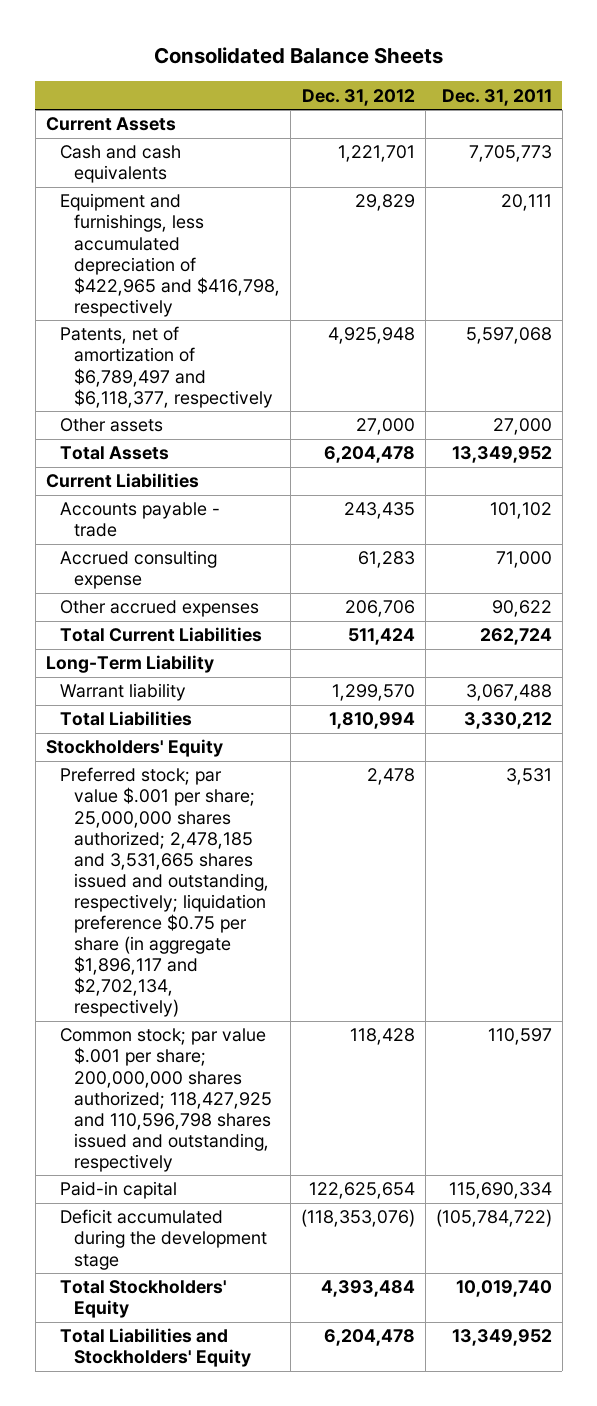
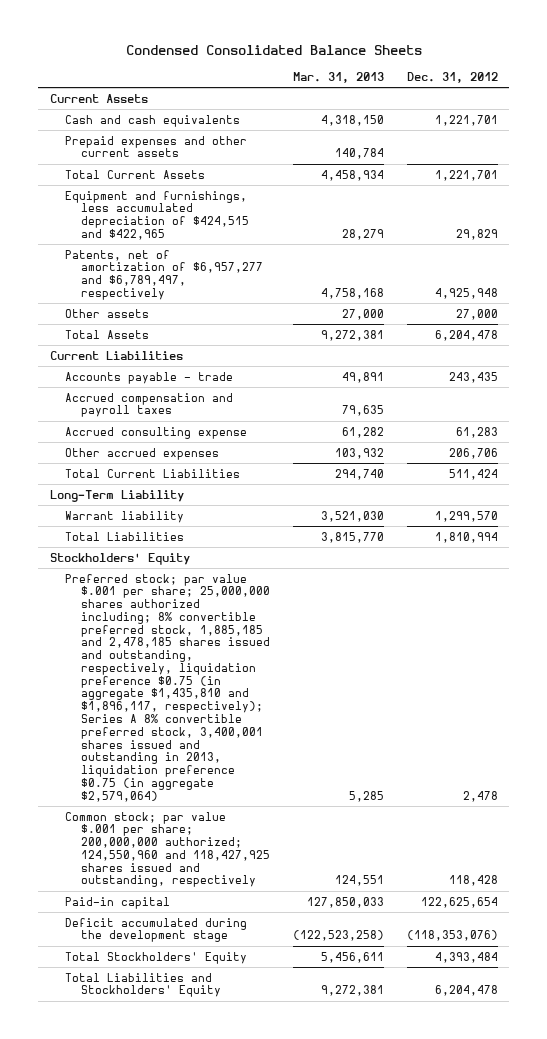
[153,47,443,65] Consolidated Balance Sheets -> [125,45,422,56] Condensed Consolidated Balance Sheets
[441,88,552,106] Dec. 31, 2011 -> none
none -> [292,72,384,84] Mar. 31, 2013
none -> [65,135,248,158] Prepaid expenses and other current assets
none -> [65,169,206,179] Total Current Assets
[59,193,281,317] Equipment and furnishings, less accumulated depreciation of $422,965 and $416,798, respectively -> [65,190,249,240] Equipment and furnishings, less accumulated depreciation of $424,515 and $422,965
[59,326,274,408] Patents, net of amortization of $6,789,497 and $6,118,377, respectively -> [65,249,263,300] Patents, net of amortization of $6,957,277 and $6,789,497, respectively
none -> [65,392,234,418] Accrued compensation and payroll taxes
[59,767,270,1017] Preferred stock; par value $.001 per share; 25,000,000 shares authorized; 2,478,185 and 3,531,665 shares issued and outstanding, respectively; liquidation preference $0.75 per share (in aggregate $1,896,117 and $2,702,134, respectively) -> [65,573,270,802] Preferred stock; par value $.001 per share; 25,000,000 shares authorized including; 8% convertible preferred stock, 1,885,185 and 2,478,185 shares issued and outstanding, respectively, liquidation preference $0.75 (in aggregate $1,435,810 and $1,896,117, respectively); Series A 8% convertible preferred stock, 3,400,001 shares issued and outstanding in 2013, liquidation preference $0.75 (in aggregate $2,579,064)
[59,1028,273,1172] Common stock; par value $.001 per share; 200,000,000 shares authorized; 118,427,925 and 110,596,798 shares issued and outstanding, respectively -> [65,811,270,888] Common stock; par value $.001 per share; 200,000,000 authorized; 124,550,960 and 118,427,925 shares issued and outstanding, respectively

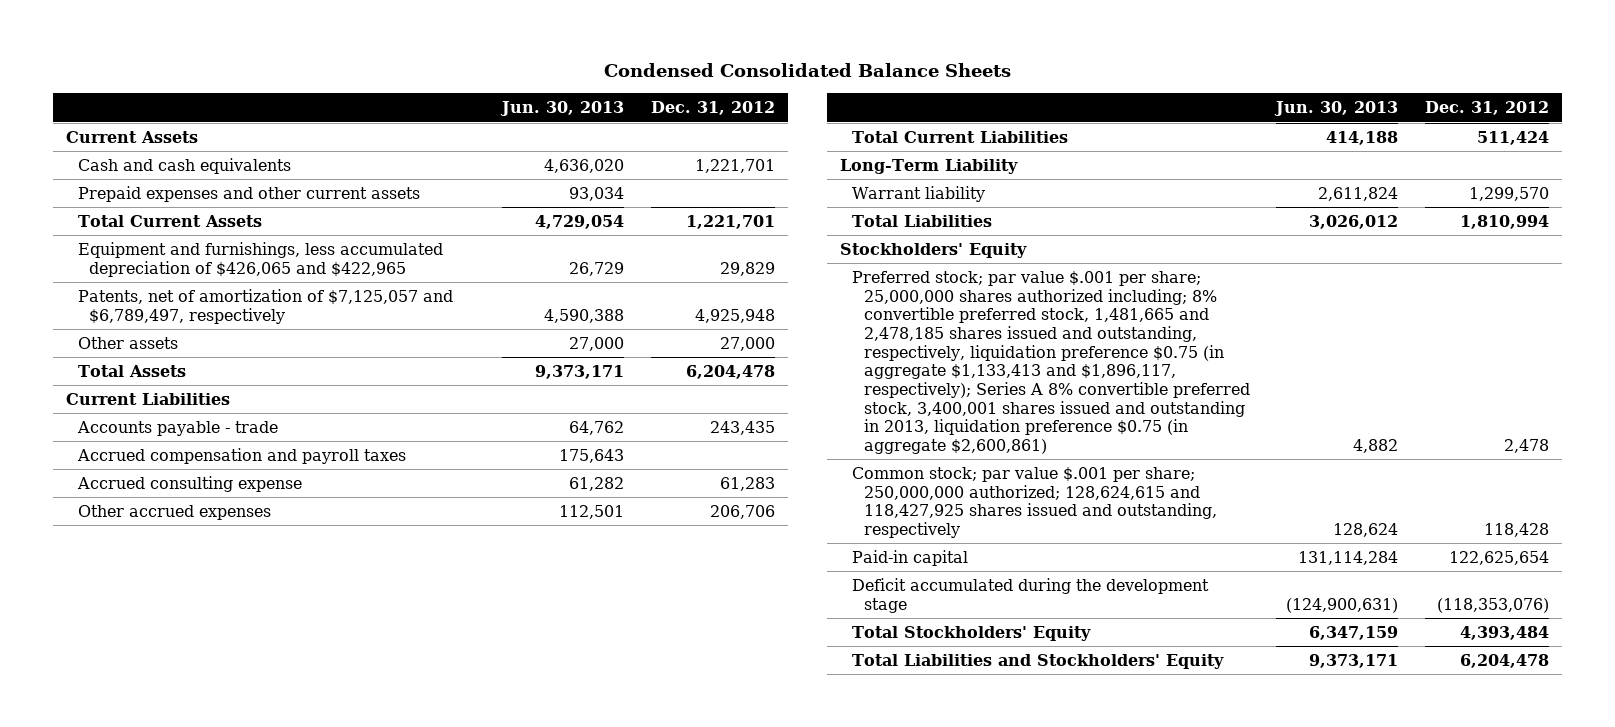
[292,72,384,84] Mar. 31, 2013 -> none
none -> [499,101,624,117] Jun. 30, 2013
[65,190,249,240] Equipment and furnishings, less accumulated depreciation of $424,515 and $422,965 -> [77,241,443,277] Equipment and furnishings, less accumulated depreciation of $426,065 and $422,965
[65,249,263,300] Patents, net of amortization of $6,957,277 and $6,789,497, respectively -> [77,288,453,324] Patents, net of amortization of $7,125,057 and $6,789,497, respectively
[65,573,270,802] Preferred stock; par value $.001 per share; 25,000,000 shares authorized including; 8% convertible preferred stock, 1,885,185 and 2,478,185 shares issued and outstanding, respectively, liquidation preference $0.75 (in aggregate $1,435,810 and $1,896,117, respectively); Series A 8% convertible preferred stock, 3,400,001 shares issued and outstanding in 2013, liquidation preference $0.75 (in aggregate $2,579,064) -> [852,270,1250,454] Preferred stock; par value $.001 per share; 25,000,000 shares authorized including; 8% convertible preferred stock, 1,481,665 and 2,478,185 shares issued and outstanding, respectively, liquidation preference $0.75 (in aggregate $1,133,413 and $1,896,117, respectively); Series A 8% convertible preferred stock, 3,400,001 shares issued and outstanding in 2013, liquidation preference $0.75 (in aggregate $2,600,861)
[65,811,270,888] Common stock; par value $.001 per share; 200,000,000 authorized; 124,550,960 and 118,427,925 shares issued and outstanding, respectively -> [852,466,1217,538] Common stock; par value $.001 per share; 250,000,000 authorized; 128,624,615 and 118,427,925 shares issued and outstanding, respectively

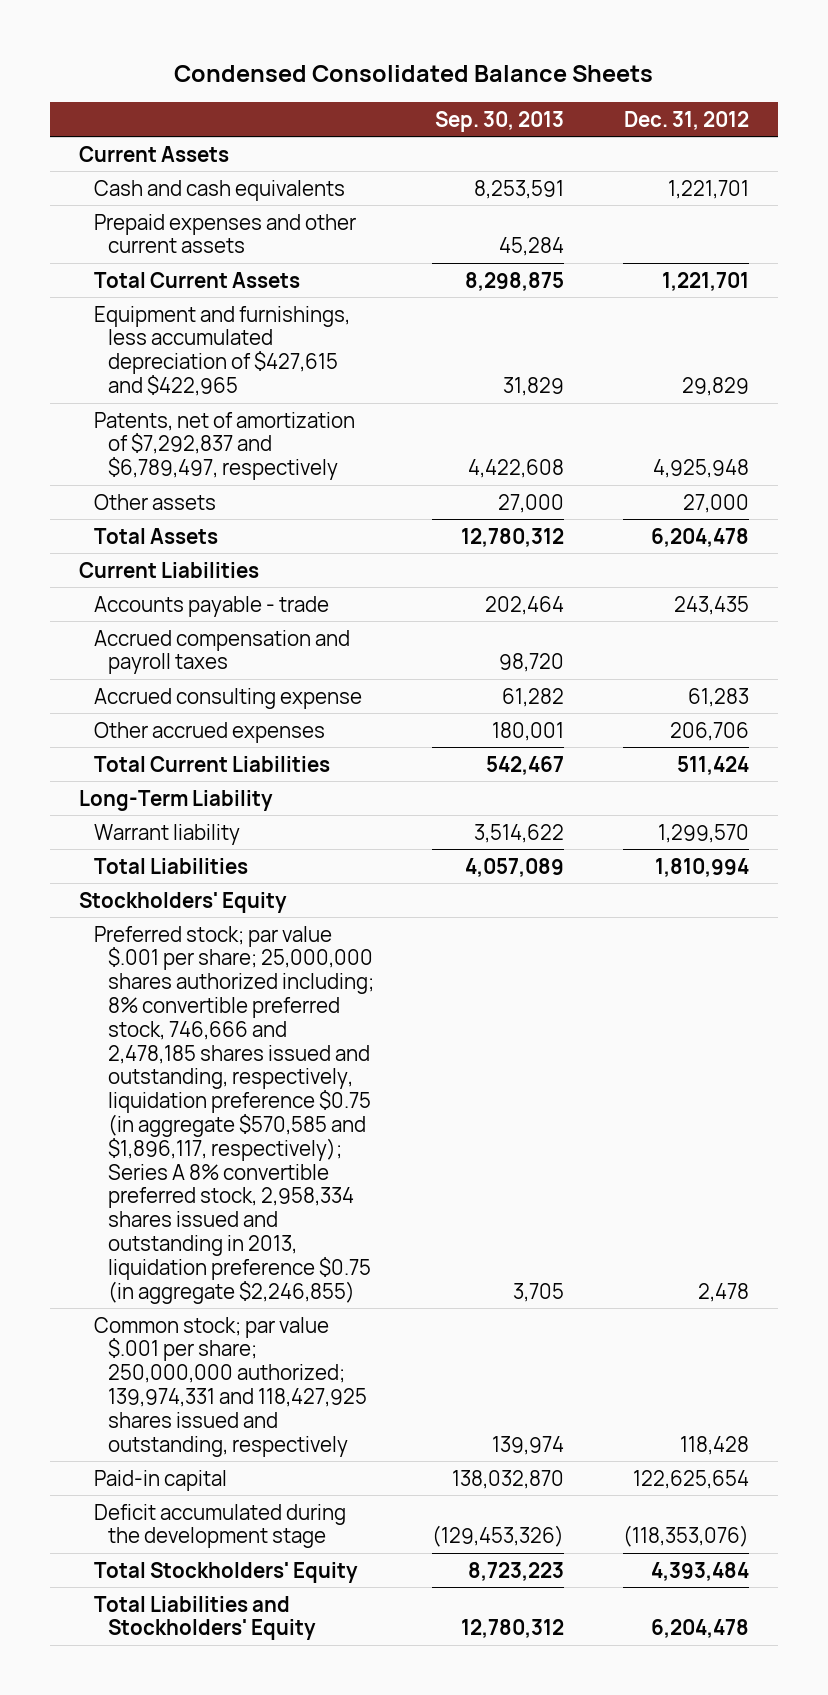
[499,101,624,117] Jun. 30, 2013 -> none
none -> [435,110,565,132] Sep. 30, 2013
[77,241,443,277] Equipment and furnishings, less accumulated depreciation of $426,065 and $422,965 -> [93,305,350,396] Equipment and furnishings, less accumulated depreciation of $427,615 and $422,965
[77,288,453,324] Patents, net of amortization of $7,125,057 and $6,789,497, respectively -> [93,411,355,481] Patents, net of amortization of $7,292,837 and $6,789,497, respectively
[852,270,1250,454] Preferred stock; par value $.001 per share; 25,000,000 shares authorized including; 8% convertible preferred stock, 1,481,665 and 2,478,185 shares issued and outstanding, respectively, liquidation preference $0.75 (in aggregate $1,133,413 and $1,896,117, respectively); Series A 8% convertible preferred stock, 3,400,001 shares issued and outstanding in 2013, liquidation preference $0.75 (in aggregate $2,600,861) -> [93,925,375,1304] Preferred stock; par value $.001 per share; 25,000,000 shares authorized including; 8% convertible preferred stock, 746,666 and 2,478,185 shares issued and outstanding, respectively, liquidation preference $0.75 (in aggregate $570,585 and $1,896,117, respectively); Series A 8% convertible preferred stock, 2,958,334 shares issued and outstanding in 2013, liquidation preference $0.75 (in aggregate $2,246,855)
[852,466,1217,538] Common stock; par value $.001 per share; 250,000,000 authorized; 128,624,615 and 118,427,925 shares issued and outstanding, respectively -> [93,1316,368,1457] Common stock; par value $.001 per share; 250,000,000 authorized; 139,974,331 and 118,427,925 shares issued and outstanding, respectively

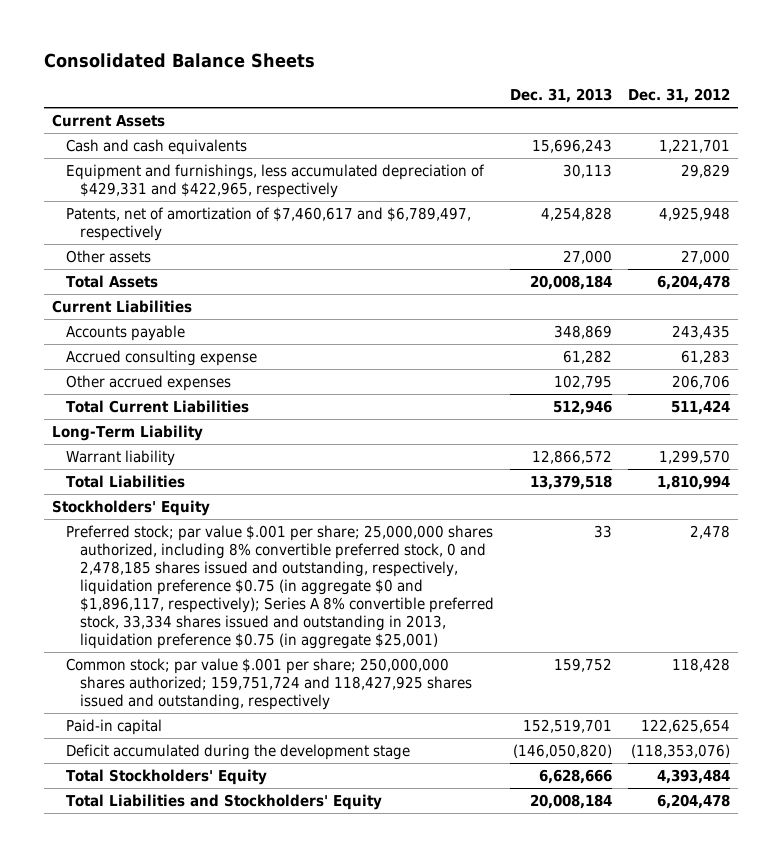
[173,64,653,82] Condensed Consolidated Balance Sheets -> [43,53,315,69] Consolidated Balance Sheets
[435,110,565,132] Sep. 30, 2013 -> none
none -> [510,88,613,104] Dec. 31, 2013
[93,213,356,254] Prepaid expenses and other current assets -> none
[93,271,300,288] Total Current Assets -> none
[93,305,350,396] Equipment and furnishings, less accumulated depreciation of $427,615 and $422,965 -> [66,164,486,199] Equipment and furnishings, less accumulated depreciation of $429,331 and $422,965, respectively
[93,411,355,481] Patents, net of amortization of $7,292,837 and $6,789,497, respectively -> [66,207,472,242] Patents, net of amortization of $7,460,617 and $6,789,497, respectively
[93,629,350,675] Accrued compensation and payroll taxes -> none
[93,595,329,617] Accounts payable - trade -> [66,325,186,342] Accounts payable
[93,925,375,1304] Preferred stock; par value $.001 per share; 25,000,000 shares authorized including; 8% convertible preferred stock, 746,666 and 2,478,185 shares issued and outstanding, respectively, liquidation preference $0.75 (in aggregate $570,585 and $1,896,117, respectively); Series A 8% convertible preferred stock, 2,958,334 shares issued and outstanding in 2013, liquidation preference $0.75 (in aggregate $2,246,855) -> [66,525,495,649] Preferred stock; par value $.001 per share; 25,000,000 shares authorized, including 8% convertible preferred stock, 0 and 2,478,185 shares issued and outstanding, respectively, liquidation preference $0.75 (in aggregate $0 and $1,896,117, respectively); Series A 8% convertible preferred stock, 33,334 shares issued and outstanding in 2013, liquidation preference $0.75 (in aggregate $25,001)
[93,1316,368,1457] Common stock; par value $.001 per share; 250,000,000 authorized; 139,974,331 and 118,427,925 shares issued and outstanding, respectively -> [66,658,473,711] Common stock; par value $.001 per share; 250,000,000 shares authorized; 159,751,724 and 118,427,925 shares issued and outstanding, respectively

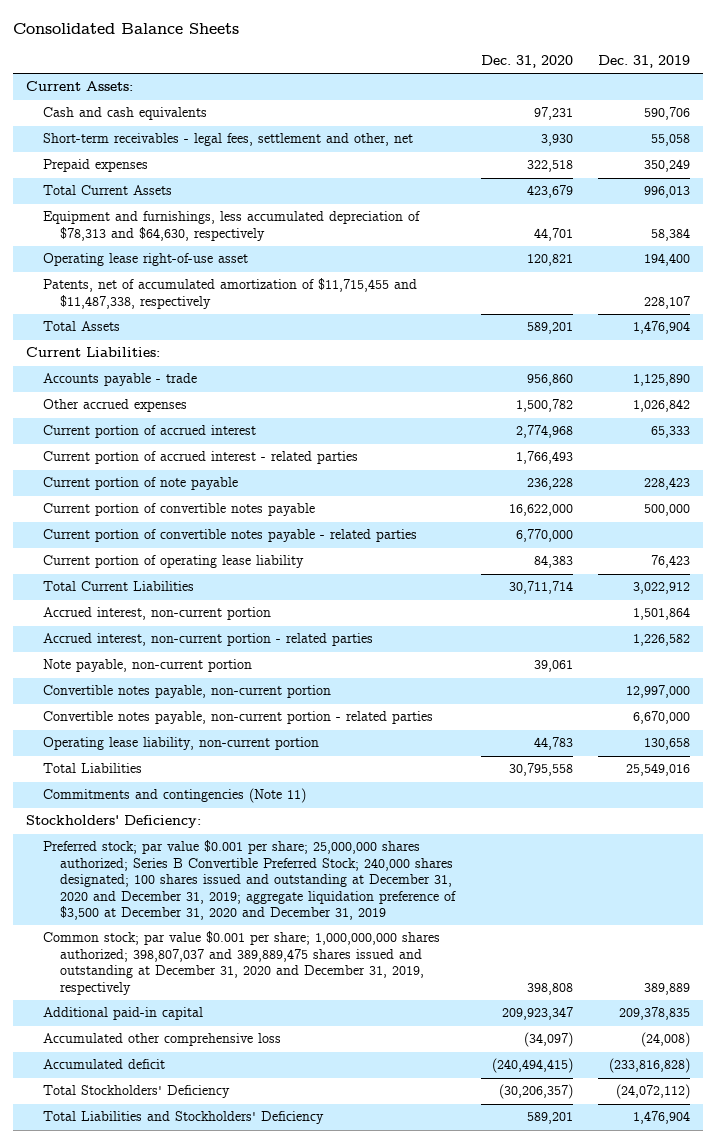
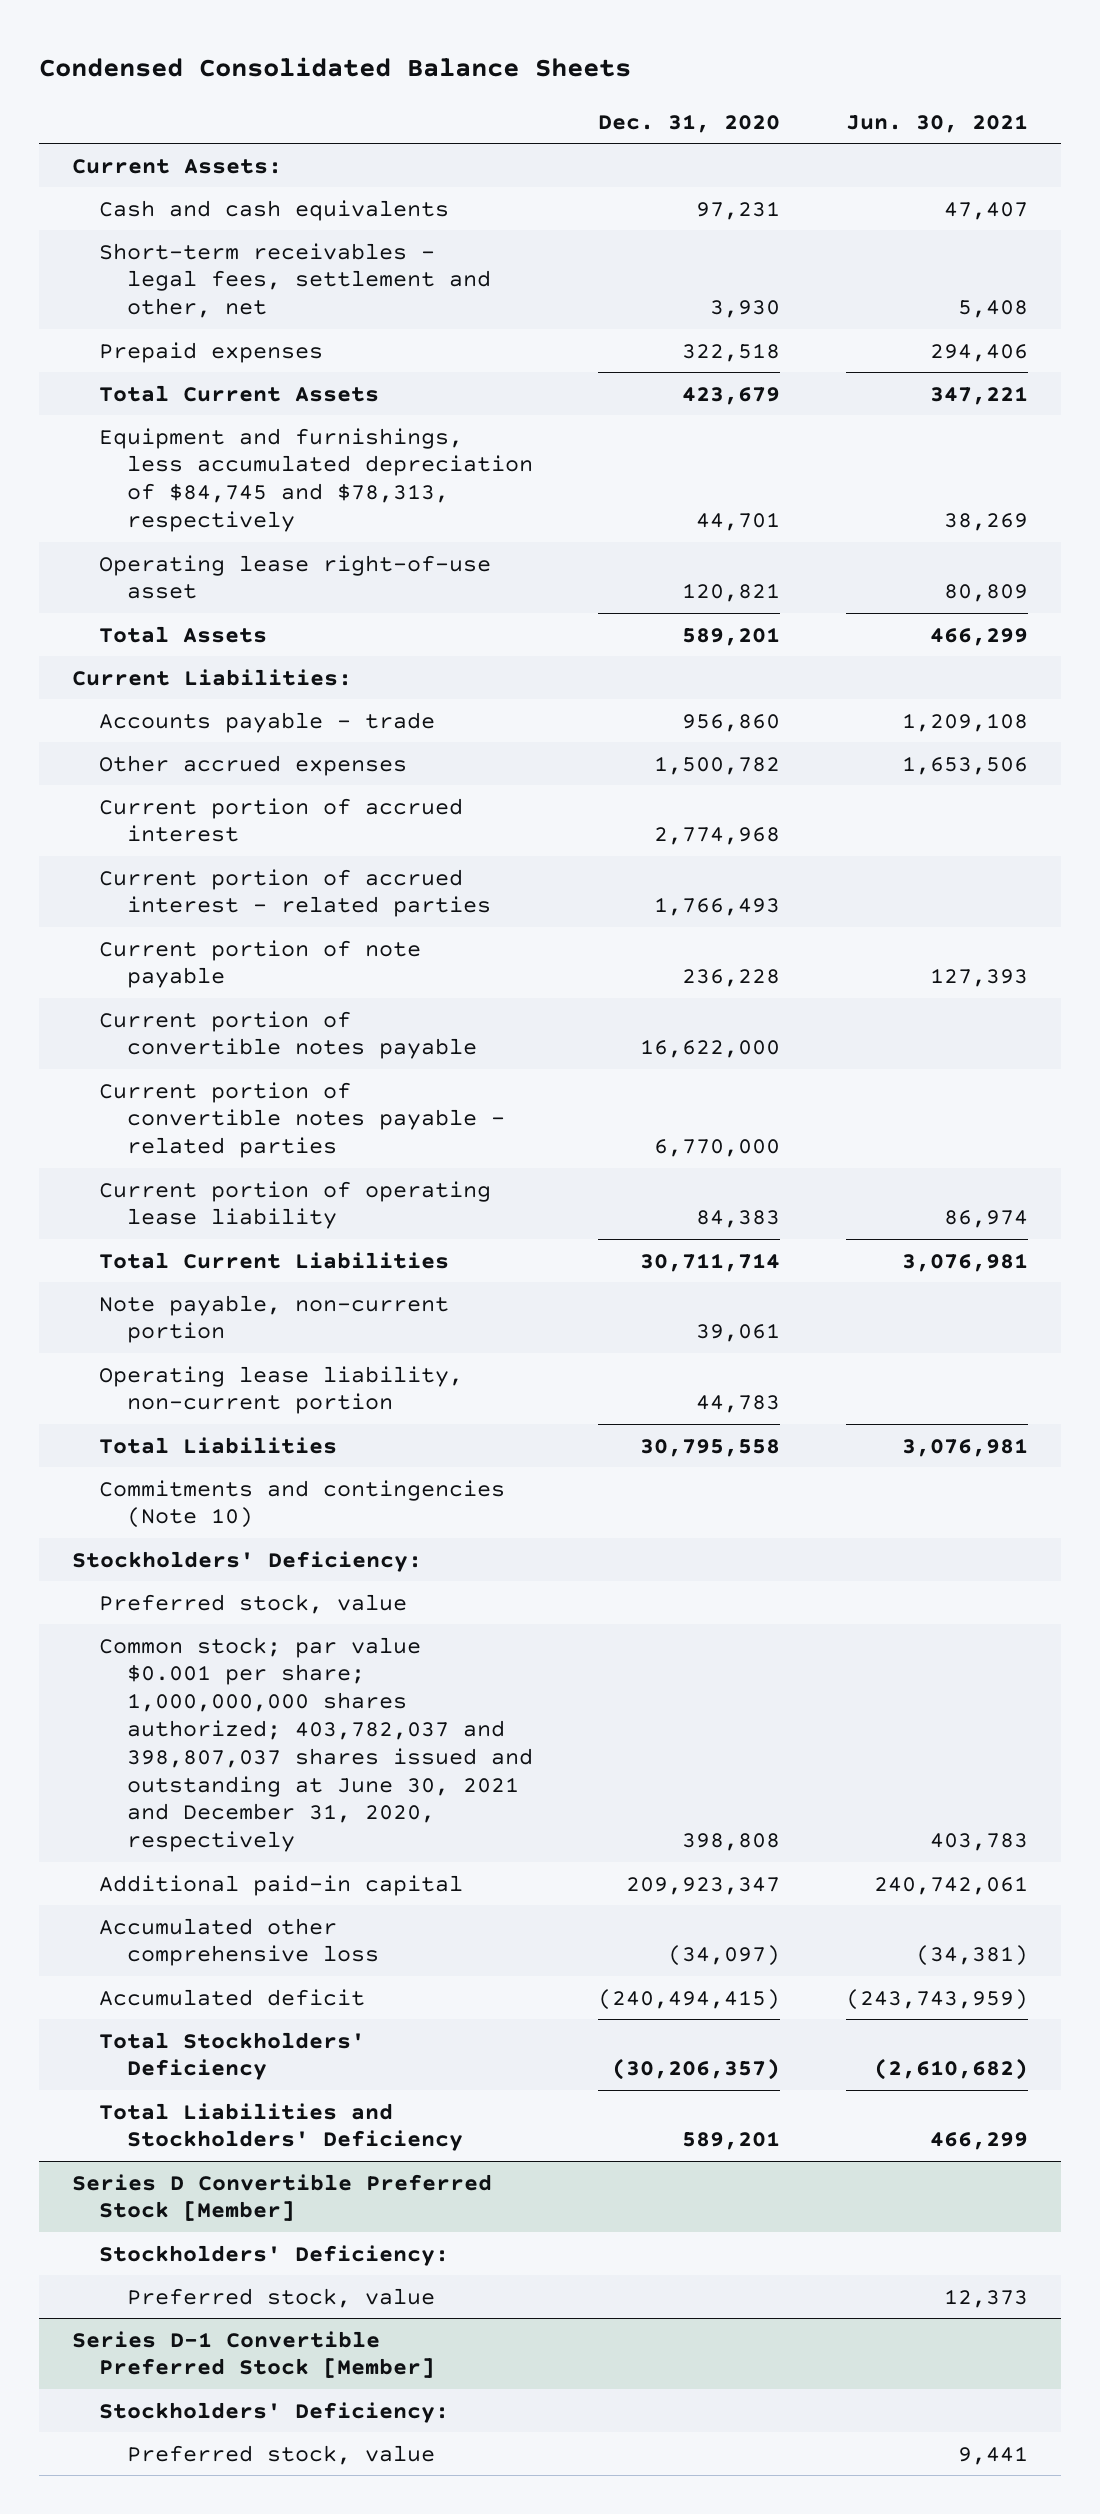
[13,23,240,35] Consolidated Balance Sheets -> [39,57,632,78] Condensed Consolidated Balance Sheets
[598,55,691,69] Dec. 31, 2019 -> none
none -> [845,113,1028,133] Jun. 30, 2021
[43,211,421,241] Equipment and furnishings, less accumulated depreciation of $78,313 and $64,630, respectively -> [99,427,533,533] Equipment and furnishings, less accumulated depreciation of $84,745 and $78,313, respectively
[43,278,418,309] Patents, net of accumulated amortization of $11,715,455 and $11,487,338, respectively -> none
[43,607,272,621] Accrued interest, non-current portion -> none
[43,633,374,647] Accrued interest, non-current portion - related parties -> none
[43,685,332,699] Convertible notes payable, non-current portion -> none
[43,711,434,725] Convertible notes payable, non-current portion - related parties -> none
[43,788,307,804] Commitments and contingencies (Note 11) -> [99,1479,506,1529] Commitments and contingencies (Note 10)
[43,840,457,921] Preferred stock; par value $0.001 per share; 25,000,000 shares authorized; Series B Convertible Preferred Stock; 240,000 shares designated; 100 shares issued and outstanding at December 31, 2020 and December 31, 2019; aggregate liquidation preference of $3,500 at December 31, 2020 and December 31, 2019 -> [99,1593,408,1614] Preferred stock, value
[43,931,441,995] Common stock; par value $0.001 per share; 1,000,000,000 shares authorized; 398,807,037 and 389,889,475 shares issued and outstanding at December 31, 2020 and December 31, 2019, respectively -> [99,1636,533,1853] Common stock; par value $0.001 per share; 1,000,000,000 shares authorized; 403,782,037 and 398,807,037 shares issued and outstanding at June 30, 2021 and December 31, 2020, respectively
none -> [72,2173,493,2222] Series D Convertible Preferred Stock [Member]
none -> [99,2244,450,2266] Stockholders' Deficiency:
none -> [126,2287,435,2308] Preferred stock, value
none -> [72,2330,436,2379] Series D-1 Convertible Preferred Stock [Member]
none -> [99,2401,450,2423] Stockholders' Deficiency:
none -> [126,2444,435,2465] Preferred stock, value

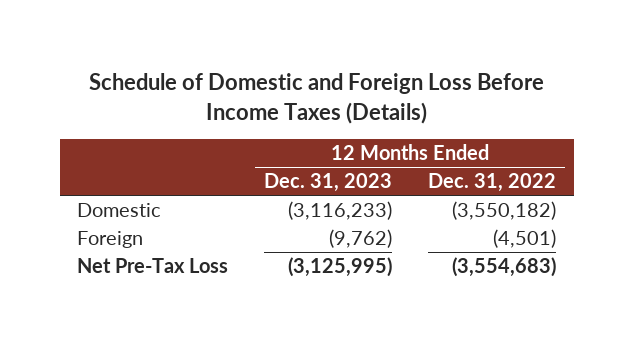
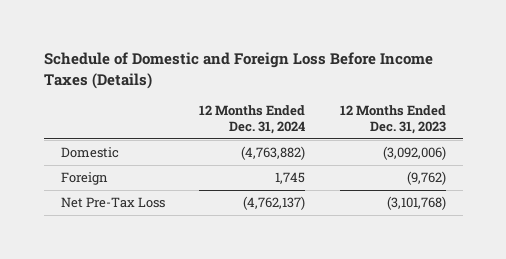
[427,173,556,193] Dec. 31, 2022 -> none
none -> [199,104,306,135] 12 Months Ended Dec. 31, 2024
[288,201,393,221] (3,116,233) -> [382,146,446,161] (3,092,006)
[288,257,393,278] (3,125,995) -> [386,196,446,211] (3,101,768)

